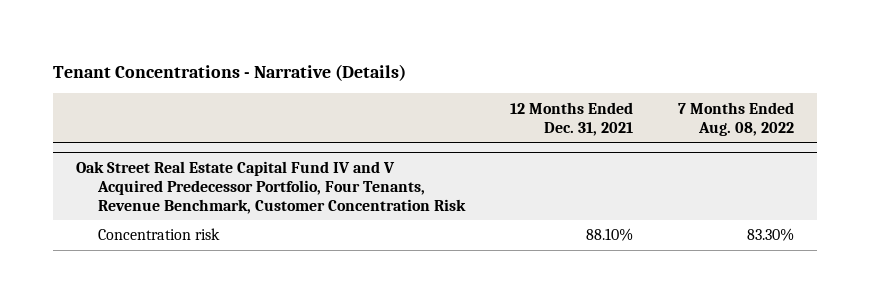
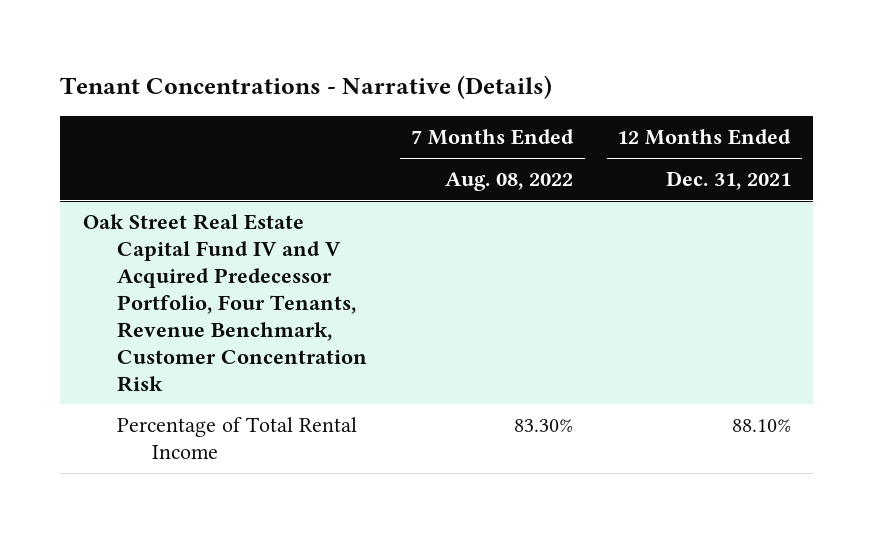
[98,228,221,241] Concentration risk -> [117,416,358,459] Percentage of Total Rental Income

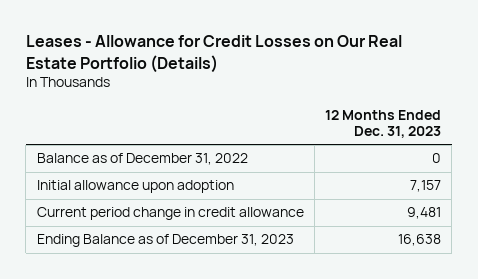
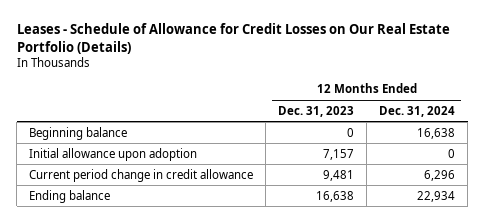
[25,35,402,73] Leases - Allowance for Credit Losses on Our Real Estate Portfolio (Details) -> [16,23,450,55] Leases - Schedule of Allowance for Credit Losses on Our Real Estate Portfolio (Details)
none -> [379,105,456,117] Dec. 31, 2024
[36,153,248,166] Balance as of December 31, 2022 -> [29,126,128,140] Beginning balance
[36,234,294,248] Ending Balance as of December 31, 2023 -> [29,189,111,203] Ending balance

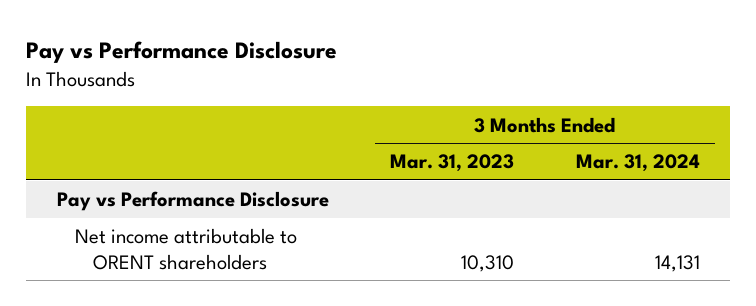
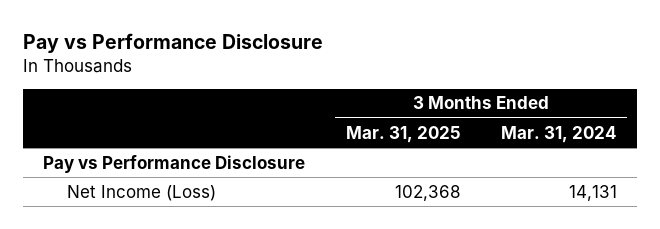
[390,154,515,173] Mar. 31, 2023 -> none
none -> [345,125,461,143] Mar. 31, 2025
[74,228,297,270] Net income attributable to ORENT shareholders -> [66,184,216,201] Net Income (Loss)

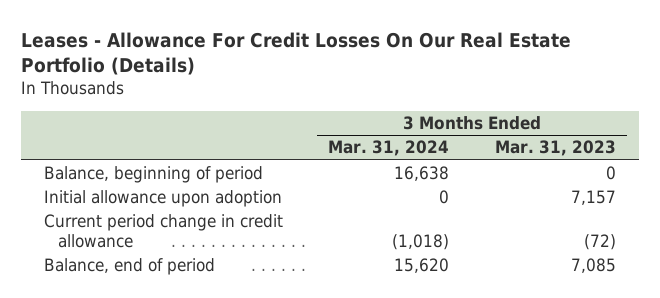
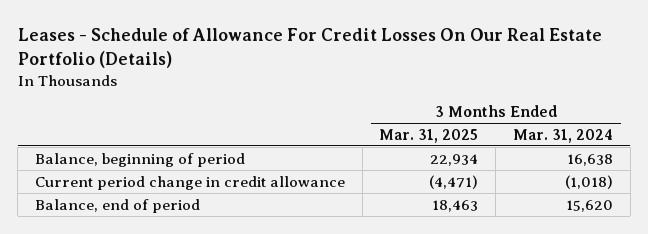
[21,31,572,76] Leases - Allowance For Credit Losses On Our Real Estate Portfolio (Details) -> [17,28,602,69] Leases - Schedule of Allowance For Credit Losses On Our Real Estate Portfolio (Details)
[494,140,616,157] Mar. 31, 2023 -> none
none -> [379,128,479,143] Mar. 31, 2025
[43,190,282,208] Initial allowance upon adoption -> none

